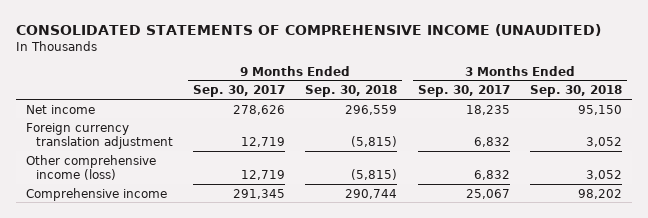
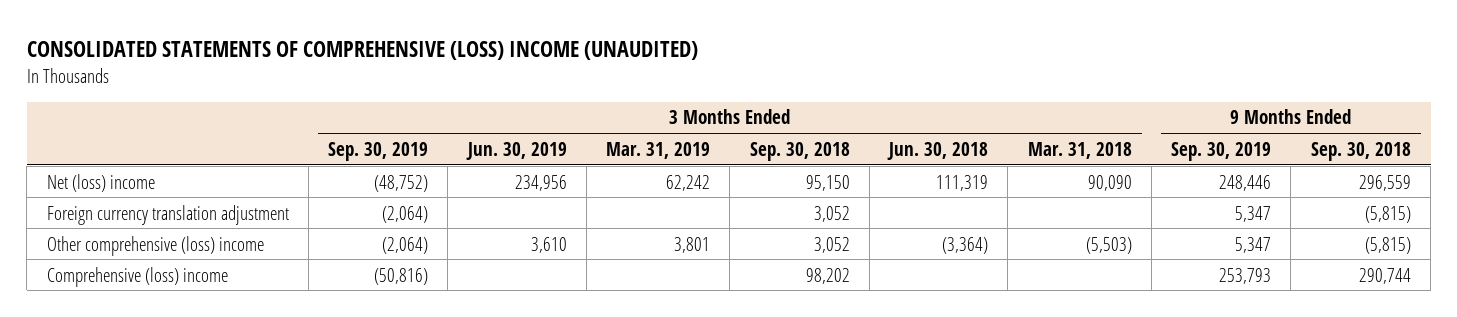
[16,23,602,36] CONSOLIDATED STATEMENTS OF COMPREHENSIVE INCOME (UNAUDITED) -> [26,40,698,60] CONSOLIDATED STATEMENTS OF COMPREHENSIVE (LOSS) INCOME (UNAUDITED)
[193,85,286,98] Sep. 30, 2017 -> none
[417,85,510,98] Sep. 30, 2017 -> none
none -> [328,141,429,161] Sep. 30, 2019
none -> [465,141,567,160] Jun. 30, 2019
none -> [606,141,711,159] Mar. 31, 2019
none -> [887,141,989,160] Jun. 30, 2018
none -> [1027,141,1132,159] Mar. 31, 2018
none -> [1171,141,1272,161] Sep. 30, 2019
[26,104,96,114] Net income -> [46,173,155,192] Net (loss) income
[26,154,157,181] Other comprehensive income (loss) -> [46,235,264,256] Other comprehensive (loss) income
[26,187,168,201] Comprehensive income -> [46,266,228,287] Comprehensive (loss) income

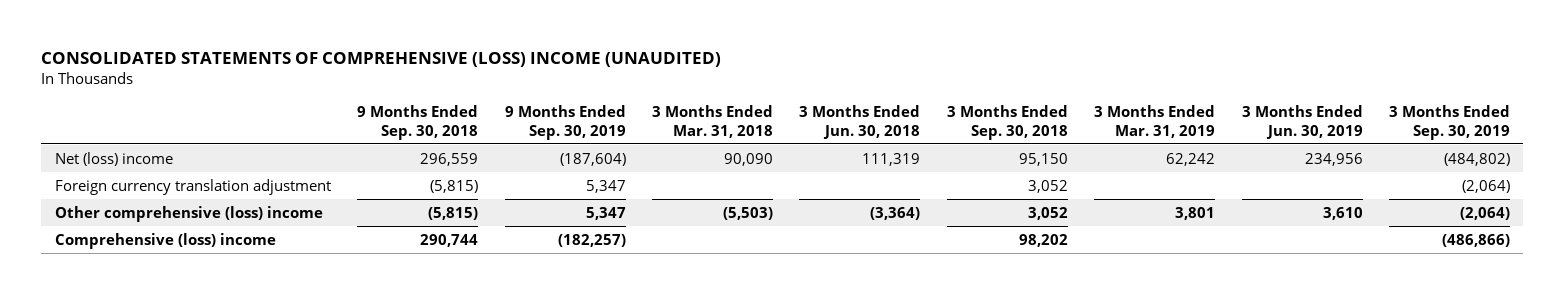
[374,174,429,192] (48,752) -> [1444,152,1511,166] (484,802)
[1219,174,1272,191] 248,446 -> [559,152,626,166] (187,604)
[374,267,429,285] (50,816) -> [1442,233,1511,247] (486,866)
[1219,267,1272,284] 253,793 -> [557,233,626,247] (182,257)

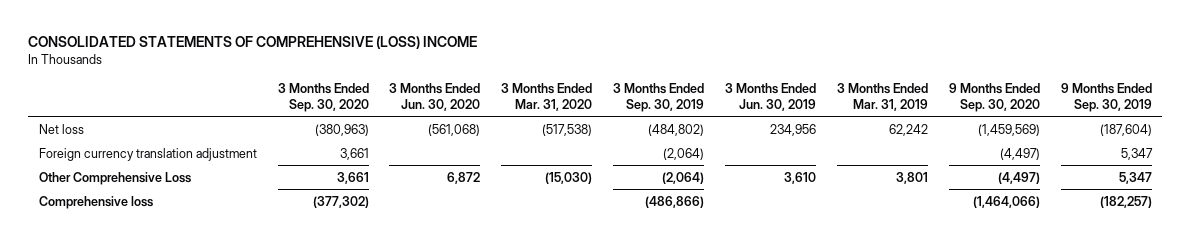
[41,52,722,68] CONSOLIDATED STATEMENTS OF COMPREHENSIVE (LOSS) INCOME (UNAUDITED) -> [28,36,478,50] CONSOLIDATED STATEMENTS OF COMPREHENSIVE (LOSS) INCOME
[357,104,479,140] 9 Months Ended Sep. 30, 2018 -> none
[651,104,773,138] 3 Months Ended Mar. 31, 2018 -> none
[799,104,921,139] 3 Months Ended Jun. 30, 2018 -> none
[946,104,1068,140] 3 Months Ended Sep. 30, 2018 -> none
none -> [277,82,369,112] 3 Months Ended Sep. 30, 2020
none -> [389,82,481,111] 3 Months Ended Jun. 30, 2020
none -> [501,82,593,111] 3 Months Ended Mar. 31, 2020
none -> [948,82,1040,112] 9 Months Ended Sep. 30, 2020
[54,151,173,166] Net (loss) income -> [38,123,84,134] Net loss
[54,205,323,222] Other comprehensive (loss) income -> [38,171,191,185] Other Comprehensive Loss
[54,232,276,249] Comprehensive (loss) income -> [38,195,153,209] Comprehensive loss

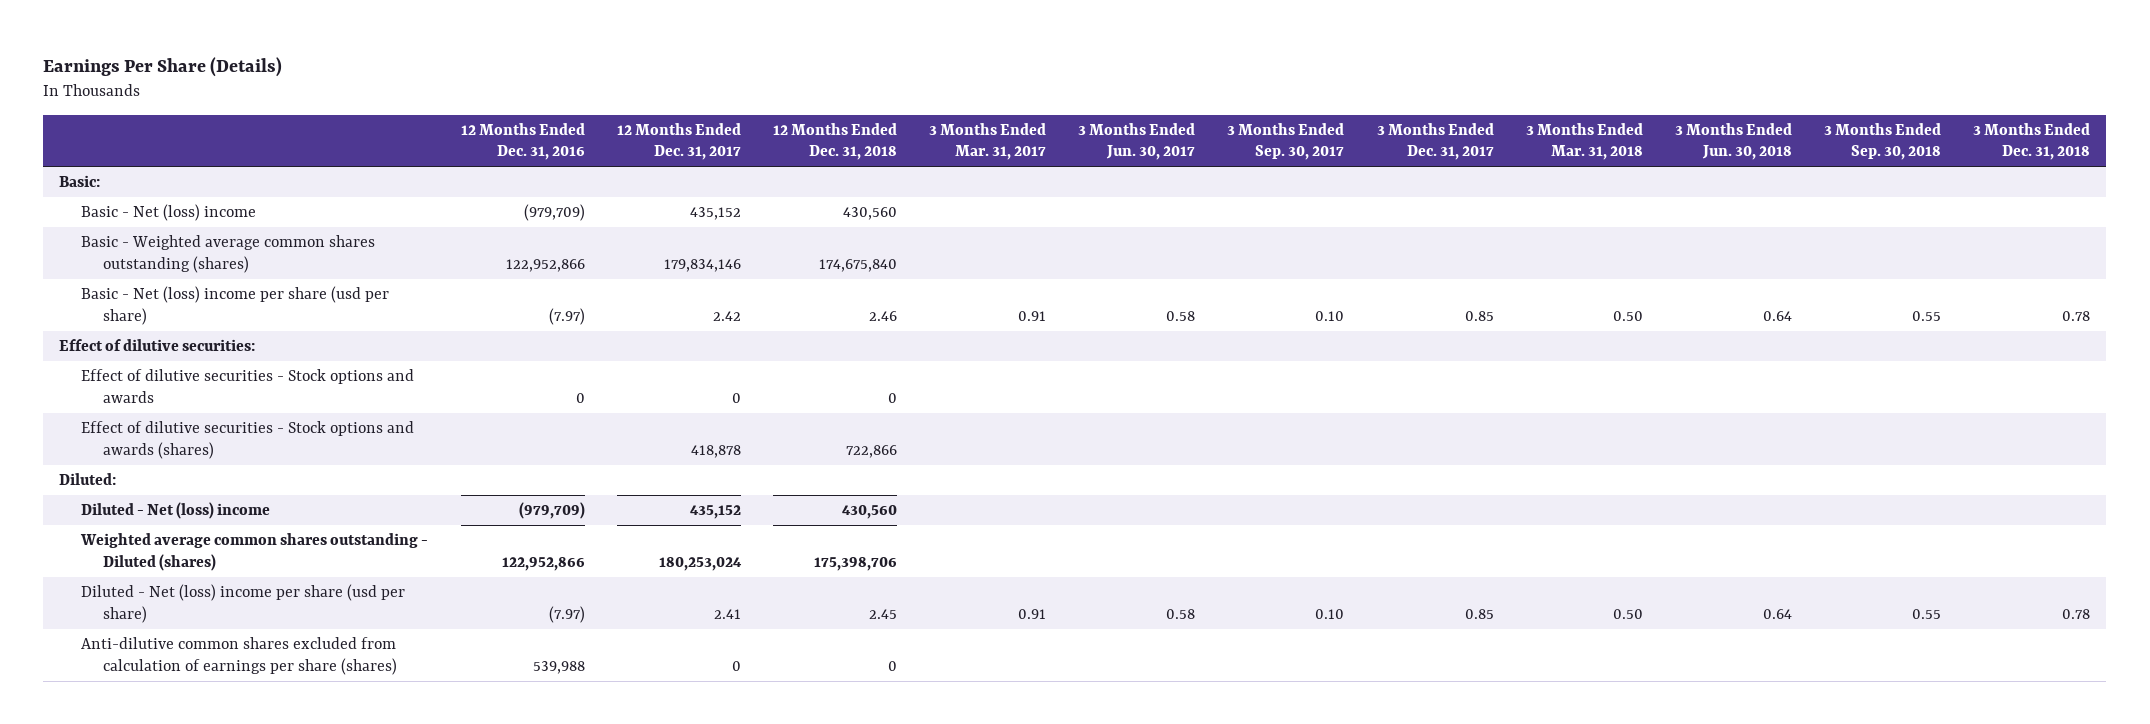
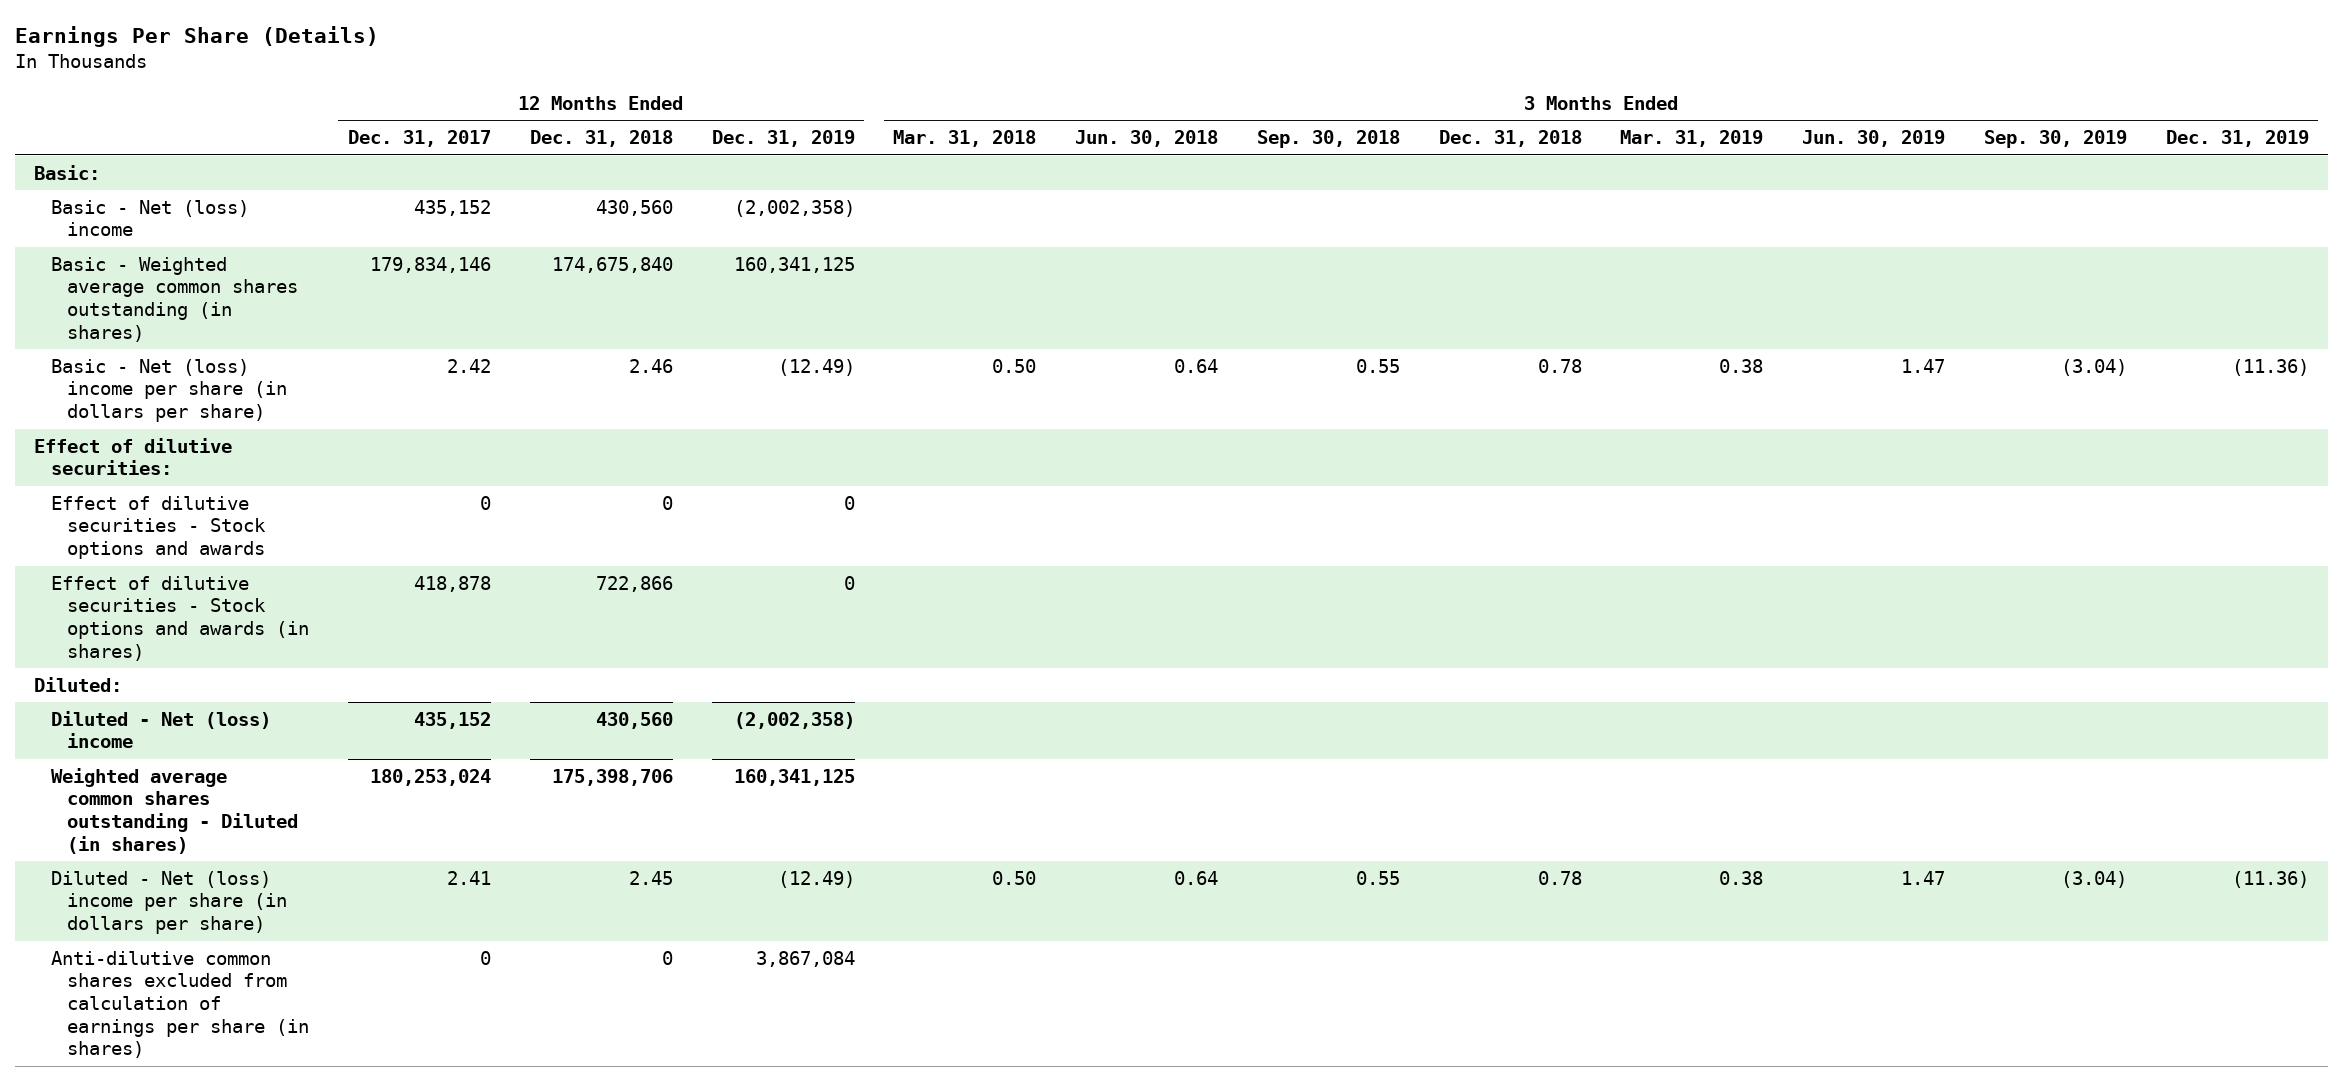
[460,122,585,161] 12 Months Ended Dec. 31, 2016 -> none
[929,122,1047,161] 3 Months Ended Mar. 31, 2017 -> none
[1078,122,1196,161] 3 Months Ended Jun. 30, 2017 -> none
[1227,122,1345,161] 3 Months Ended Sep. 30, 2017 -> none
[1376,122,1494,161] 3 Months Ended Dec. 31, 2017 -> none
none -> [711,130,855,148] Dec. 31, 2019
none -> [1620,130,1764,148] Mar. 31, 2019
none -> [1802,130,1946,148] Jun. 30, 2019
none -> [1983,130,2127,149] Sep. 30, 2019
none -> [2165,130,2309,148] Dec. 31, 2019
[81,235,376,273] Basic - Weighted average common shares outstanding (shares) -> [50,256,299,342] Basic - Weighted average common shares outstanding (in shares)
[81,286,390,325] Basic - Net (loss) income per share (usd per share) -> [50,358,288,423] Basic - Net (loss) income per share (in dollars per share)
[81,421,415,459] Effect of dilutive securities - Stock options and awards (shares) -> [50,575,310,661] Effect of dilutive securities - Stock options and awards (in shares)
[80,533,429,571] Weighted average common shares outstanding - Diluted (shares) -> [50,767,299,854] Weighted average common shares outstanding - Diluted (in shares)
[81,584,406,623] Diluted - Net (loss) income per share (usd per share) -> [50,870,288,935] Diluted - Net (loss) income per share (in dollars per share)
[81,637,398,675] Anti-dilutive common shares excluded from calculation of earnings per share (shares) -> [50,950,310,1059] Anti-dilutive common shares excluded from calculation of earnings per share (in shares)

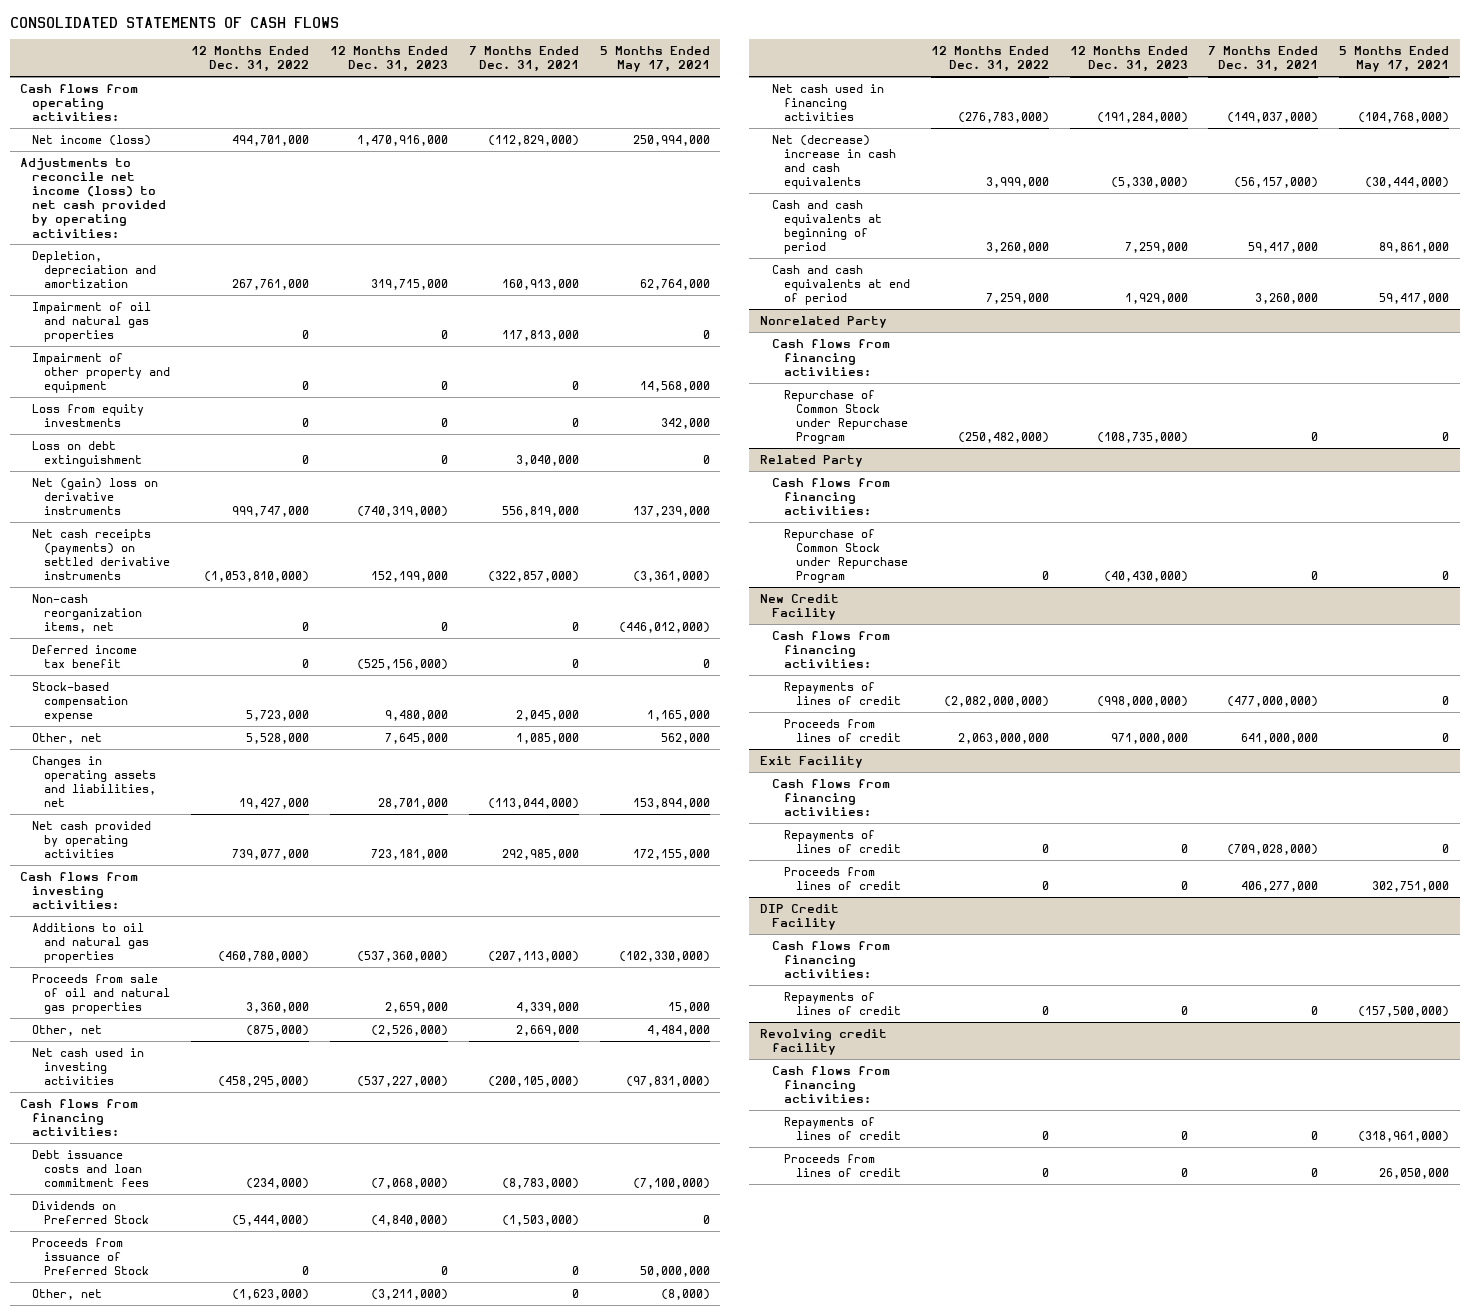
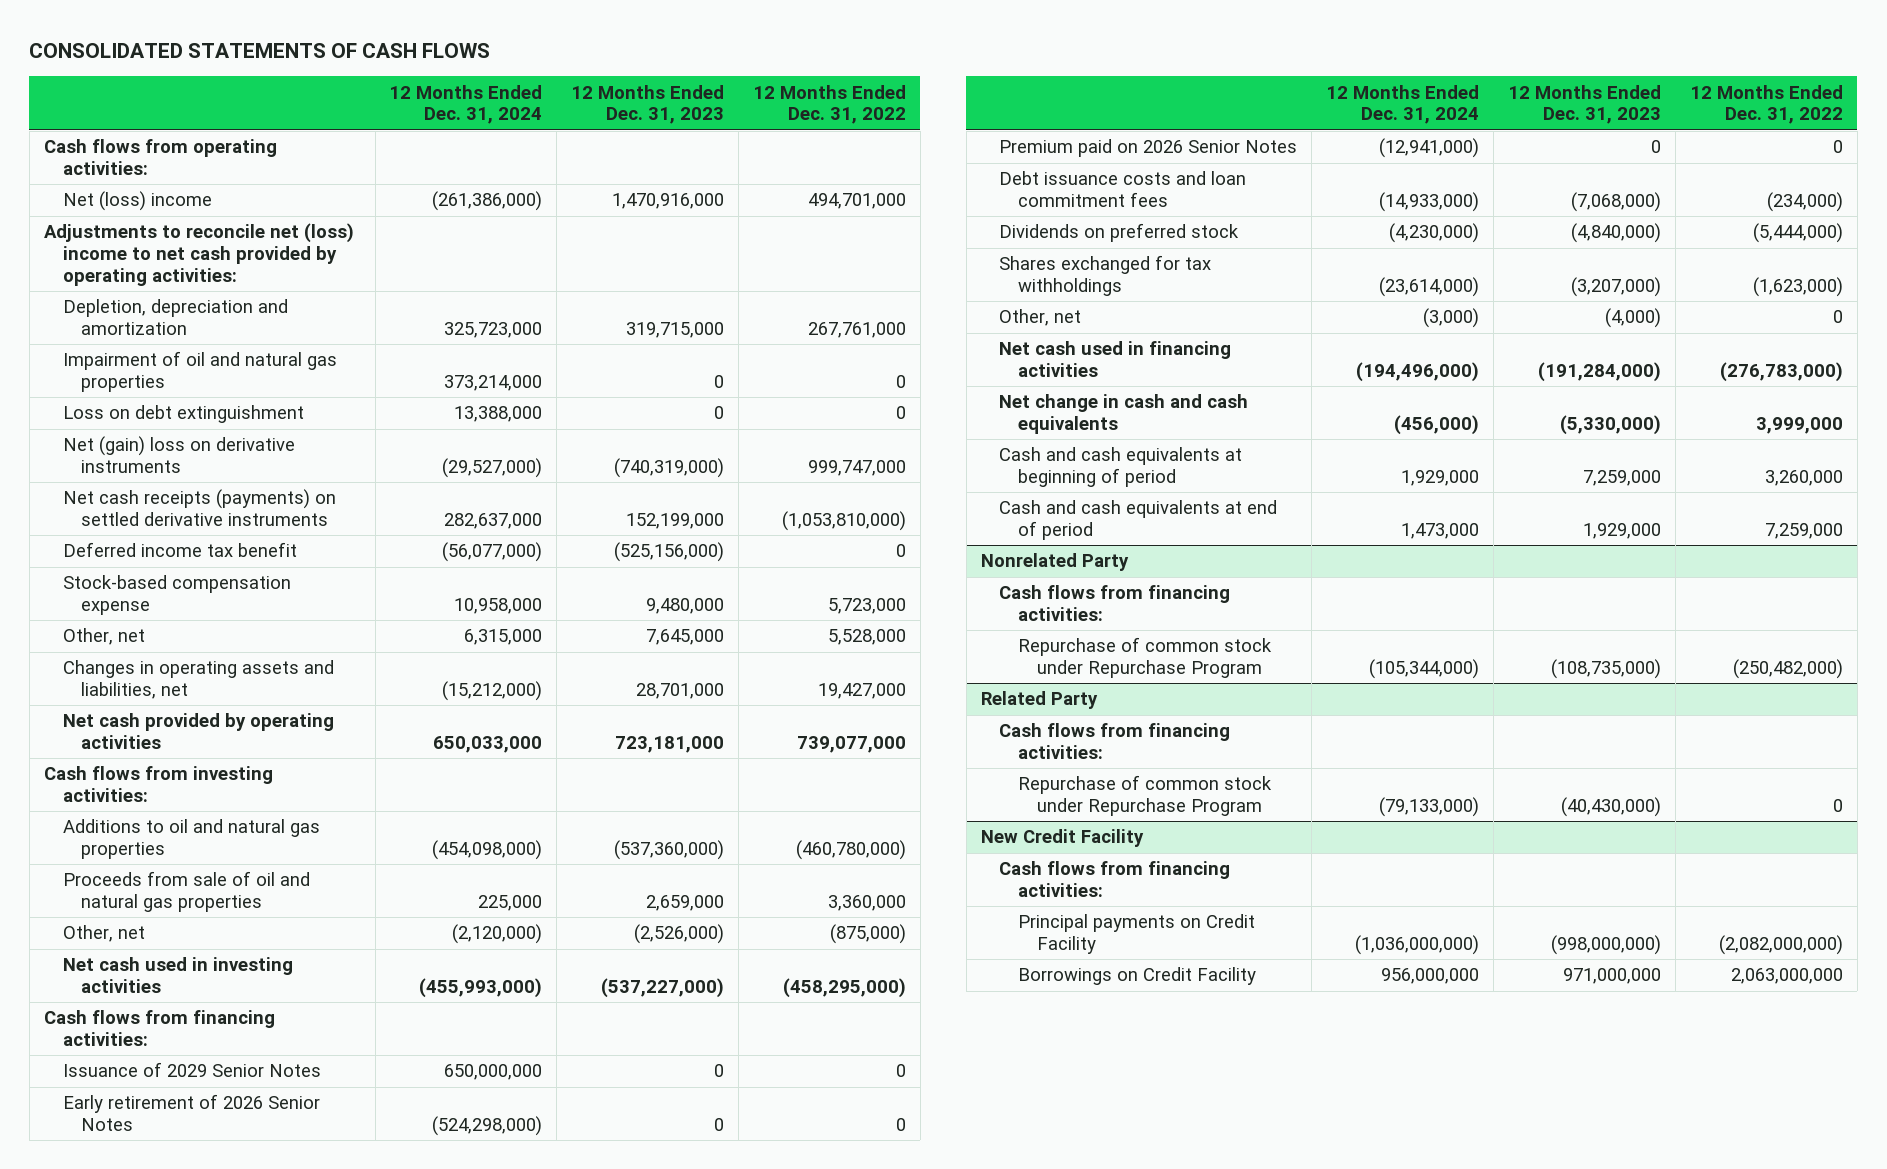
[469,45,580,73] 7 Months Ended Dec. 31, 2021 -> none
[599,45,710,73] 5 Months Ended May 17, 2021 -> none
none -> [389,84,543,125] 12 Months Ended Dec. 31, 2024
[32,134,152,146] Net income (loss) -> [62,191,212,212] Net (loss) income
[20,157,167,238] Adjustments to reconcile net income (loss) to net cash provided by operating activities: -> [43,223,354,286] Adjustments to reconcile net (loss) income to net cash provided by operating activities:
[32,352,171,394] Impairment of other property and equipment -> none
[32,403,145,427] Loss from equity investments -> none
[32,593,143,634] Non-cash reorganization items, net -> none
none -> [62,1062,321,1078] Issuance of 2029 Senior Notes
none -> [62,1094,320,1132] Early retirement of 2026 Senior Notes
none -> [999,139,1298,158] Premium paid on 2026 Senior Notes
[32,1237,150,1276] Proceeds from issuance of Preferred Stock -> none
[32,1200,150,1224] Dividends on Preferred Stock -> [999,223,1240,243] Dividends on preferred stock
none -> [999,255,1212,297] Shares exchanged for tax withholdings
[232,1288,310,1300] (1,623,000) -> [1832,310,1843,324] 0
[371,1288,449,1300] (3,211,000) -> [1605,308,1662,329] (4,000)
[771,134,896,190] Net (decrease) increase in cash and cash equivalents -> [999,394,1249,435] Net change in cash and cash equivalents
[783,389,908,445] Repurchase of Common Stock under Repurchase Program -> [1018,637,1273,679] Repurchase of common stock under Repurchase Program
[783,528,908,584] Repurchase of Common Stock under Repurchase Program -> [1018,775,1273,817] Repurchase of common stock under Repurchase Program
[759,755,863,768] Exit Facility -> none
[771,778,890,817] Cash flows from financing activities: -> none
[783,829,901,853] Repayments of lines of credit -> none
[783,866,901,890] Proceeds from lines of credit -> none
[759,903,839,930] DIP Credit Facility -> none
[771,940,890,979] Cash flows from financing activities: -> none
[783,991,901,1015] Repayments of lines of credit -> none
[759,1028,887,1055] Revolving credit facility -> none
[771,1065,890,1104] Cash flows from financing activities: -> none
[783,1116,901,1140] Repayments of lines of credit -> none
[783,1153,901,1177] Proceeds from lines of credit -> none
[783,681,901,705] Repayments of lines of credit -> [1018,914,1256,955] Principal payments on Credit Facility
[783,718,901,742] Proceeds from lines of credit -> [1018,967,1257,986] Borrowings on Credit Facility

